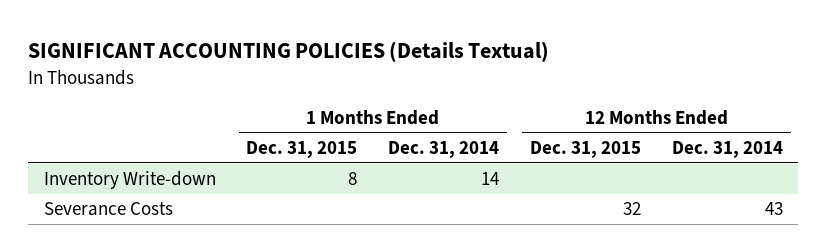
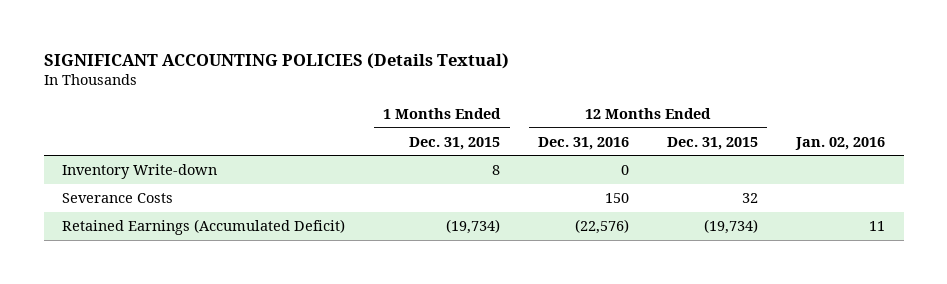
[388,140,500,158] Dec. 31, 2014 -> none
[671,140,783,158] Dec. 31, 2014 -> none
none -> [538,136,630,150] Dec. 31, 2016
none -> [794,136,885,150] Jan. 02, 2016
none -> [62,219,346,236] Retained Earnings (Accumulated Deficit)

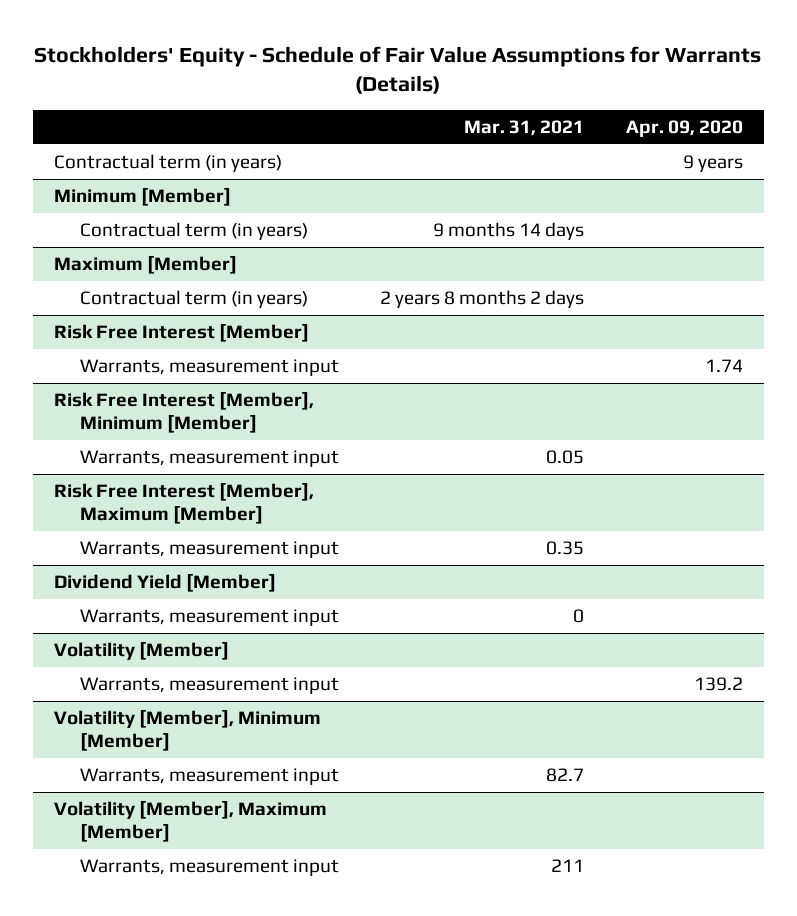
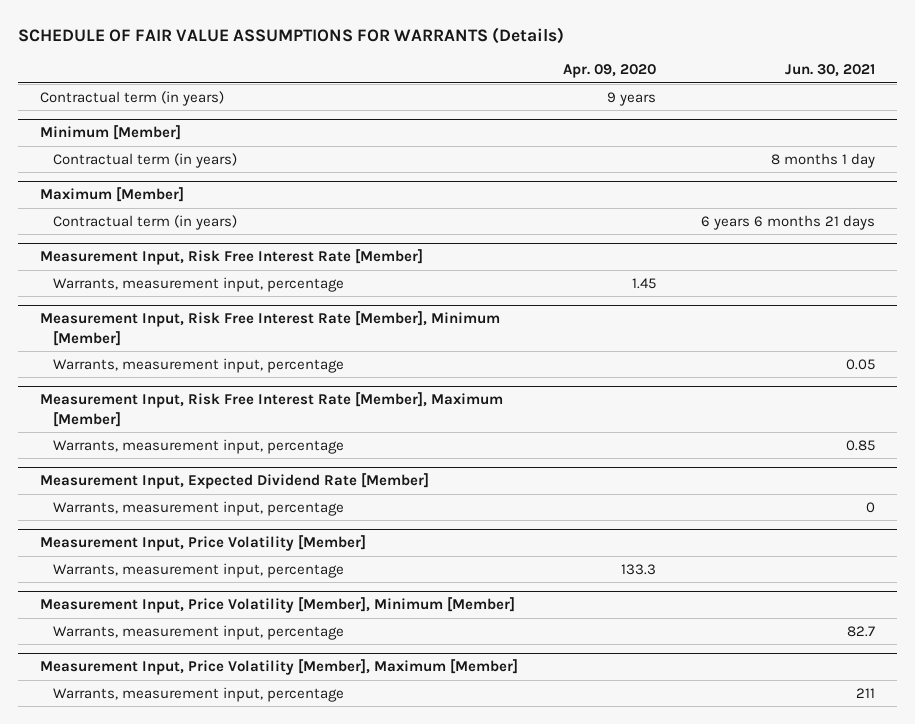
[34,45,762,95] Stockholders' Equity - Schedule of Fair Value Assumptions for Warrants (Details) -> [17,27,564,45] SCHEDULE OF FAIR VALUE ASSUMPTIONS FOR WARRANTS (Details)
[464,119,585,136] Mar. 31, 2021 -> none
none -> [784,64,875,78] Jun. 30, 2021
[53,323,309,342] Risk Free Interest [Member] -> [40,249,424,266] Measurement Input, Risk Free Interest Rate [Member]
[79,358,339,376] Warrants, measurement input -> [52,276,344,292] Warrants, measurement input, percentage
[705,358,744,372] 1.74 -> [631,277,656,289] 1.45
[53,391,314,434] Risk Free Interest [Member], Minimum [Member] -> [40,311,501,346] Measurement Input, Risk Free Interest Rate [Member], Minimum [Member]
[79,449,339,467] Warrants, measurement input -> [52,357,344,373] Warrants, measurement input, percentage
[53,482,314,525] Risk Free Interest [Member], Maximum [Member] -> [40,392,504,427] Measurement Input, Risk Free Interest Rate [Member], Maximum [Member]
[79,540,339,558] Warrants, measurement input -> [52,438,344,454] Warrants, measurement input, percentage
[53,573,276,592] Dividend Yield [Member] -> [40,473,430,490] Measurement Input, Expected Dividend Rate [Member]
[79,608,339,626] Warrants, measurement input -> [52,500,344,516] Warrants, measurement input, percentage
[53,641,229,660] Volatility [Member] -> [40,535,367,552] Measurement Input, Price Volatility [Member]
[79,676,339,694] Warrants, measurement input -> [52,562,344,578] Warrants, measurement input, percentage
[694,676,744,691] 139.2 -> [620,563,656,575] 133.3
[53,709,321,752] Volatility [Member], Minimum [Member] -> [40,597,516,614] Measurement Input, Price Volatility [Member], Minimum [Member]
[79,767,339,785] Warrants, measurement input -> [52,624,344,640] Warrants, measurement input, percentage
[53,800,327,843] Volatility [Member], Maximum [Member] -> [40,659,519,676] Measurement Input, Price Volatility [Member], Maximum [Member]
[79,858,339,876] Warrants, measurement input -> [52,686,344,702] Warrants, measurement input, percentage

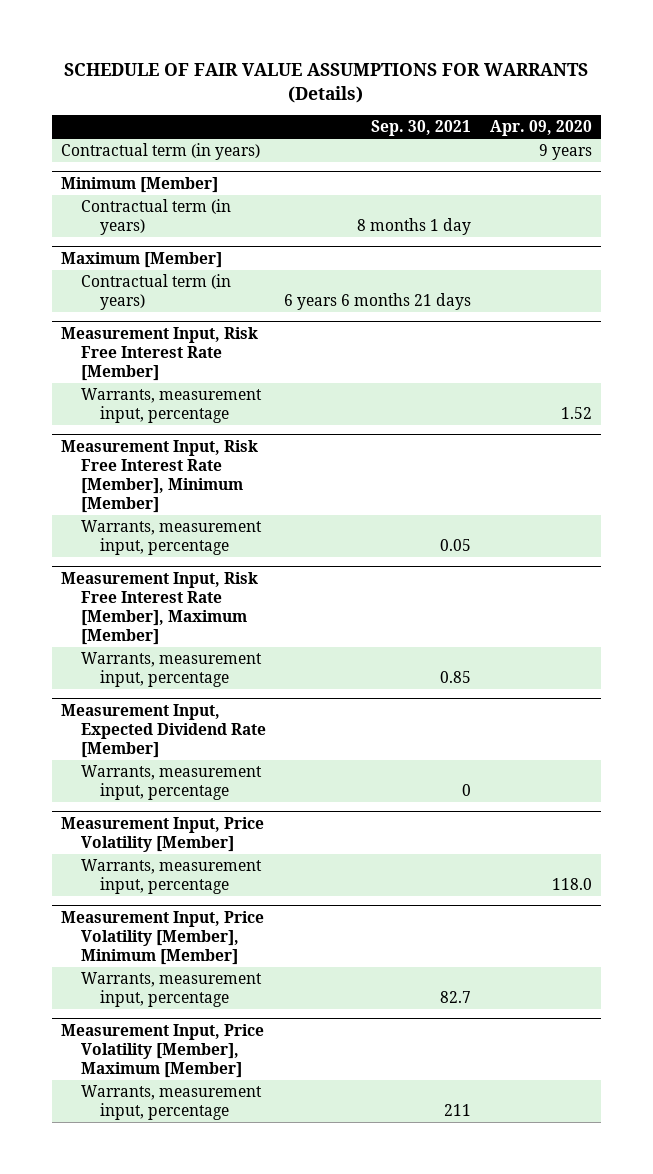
[784,64,875,78] Jun. 30, 2021 -> none
none -> [371,119,472,136] Sep. 30, 2021
[631,277,656,289] 1.45 -> [560,407,592,420] 1.52
[620,563,656,575] 133.3 -> [551,878,592,891] 118.0

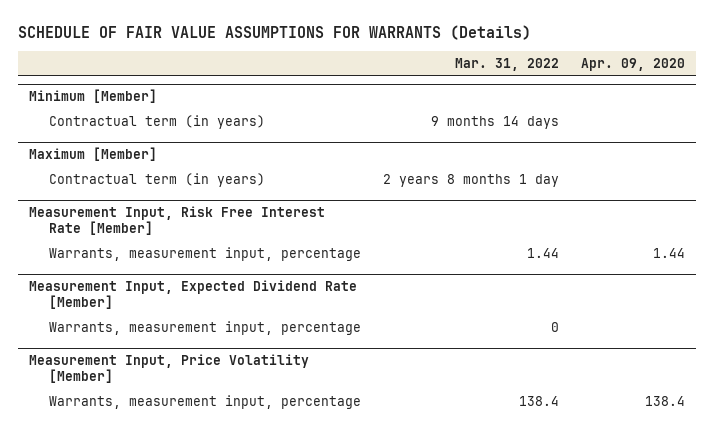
[371,119,472,136] Sep. 30, 2021 -> none
none -> [454,57,559,71] Mar. 31, 2022
[61,143,261,161] Contractual term (in years) -> none
[61,439,259,514] Measurement Input, Risk Free Interest Rate [Member], Minimum [Member] -> none
[80,520,262,556] Warrants, measurement input, percentage -> none
[61,571,259,646] Measurement Input, Risk Free Interest Rate [Member], Maximum [Member] -> none
[80,652,262,688] Warrants, measurement input, percentage -> none
[560,407,592,420] 1.52 -> [652,247,685,258] 1.44
[61,910,265,966] Measurement Input, Price Volatility [Member], Minimum [Member] -> none
[80,972,262,1008] Warrants, measurement input, percentage -> none
[61,1023,265,1079] Measurement Input, Price Volatility [Member], Maximum [Member] -> none
[80,1085,262,1121] Warrants, measurement input, percentage -> none
[551,878,592,891] 118.0 -> [644,395,685,406] 138.4

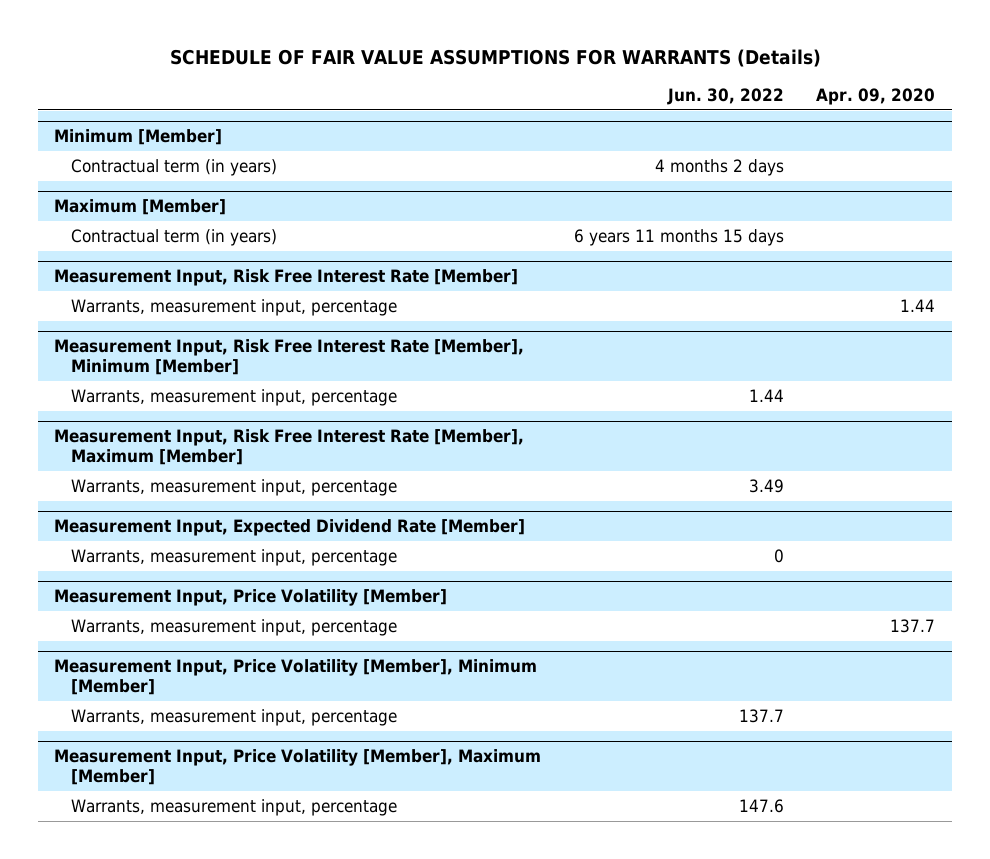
[454,57,559,71] Mar. 31, 2022 -> none
none -> [666,88,784,106] Jun. 30, 2022
none -> [54,338,525,376] Measurement Input, Risk Free Interest Rate [Member], Minimum [Member]
none -> [71,388,398,406] Warrants, measurement input, percentage
none -> [54,428,525,466] Measurement Input, Risk Free Interest Rate [Member], Maximum [Member]
none -> [71,478,398,496] Warrants, measurement input, percentage
[644,395,685,406] 138.4 -> [890,618,936,633] 137.7
none -> [54,658,538,696] Measurement Input, Price Volatility [Member], Minimum [Member]
none -> [71,708,398,726] Warrants, measurement input, percentage
none -> [54,748,542,786] Measurement Input, Price Volatility [Member], Maximum [Member]
none -> [71,798,398,816] Warrants, measurement input, percentage

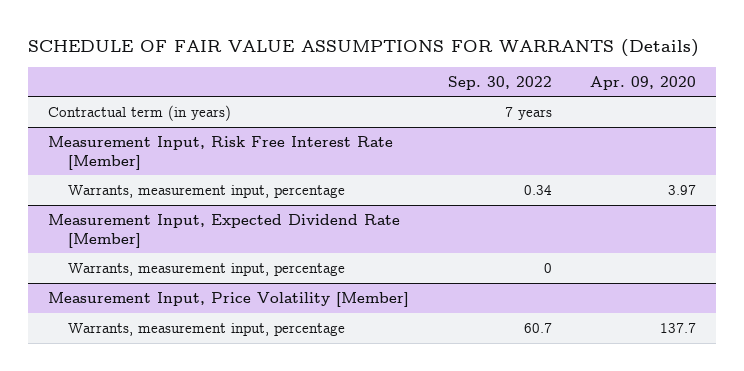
[666,88,784,106] Jun. 30, 2022 -> none
none -> [447,75,552,90] Sep. 30, 2022
[54,128,223,145] Minimum [Member] -> none
[71,158,278,176] Contractual term (in years) -> none
[54,198,227,215] Maximum [Member] -> none
[71,228,278,246] Contractual term (in years) -> none
none -> [47,105,231,122] Contractual term (in years)
[54,338,525,376] Measurement Input, Risk Free Interest Rate [Member], Minimum [Member] -> none
[71,388,398,406] Warrants, measurement input, percentage -> none
[54,428,525,466] Measurement Input, Risk Free Interest Rate [Member], Maximum [Member] -> none
[71,478,398,496] Warrants, measurement input, percentage -> none
[900,298,936,312] 1.44 -> [668,185,697,196] 3.97
[54,658,538,696] Measurement Input, Price Volatility [Member], Minimum [Member] -> none
[71,708,398,726] Warrants, measurement input, percentage -> none
[54,748,542,786] Measurement Input, Price Volatility [Member], Maximum [Member] -> none
[71,798,398,816] Warrants, measurement input, percentage -> none

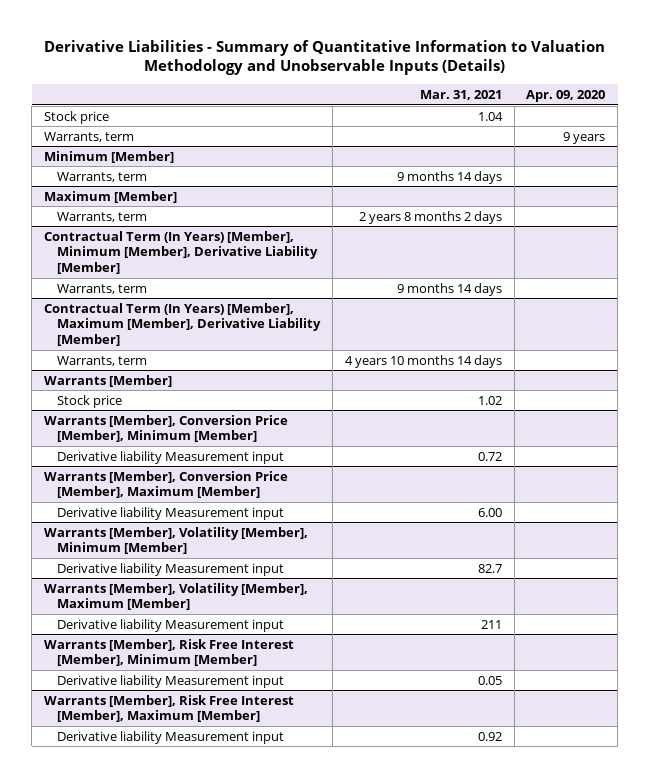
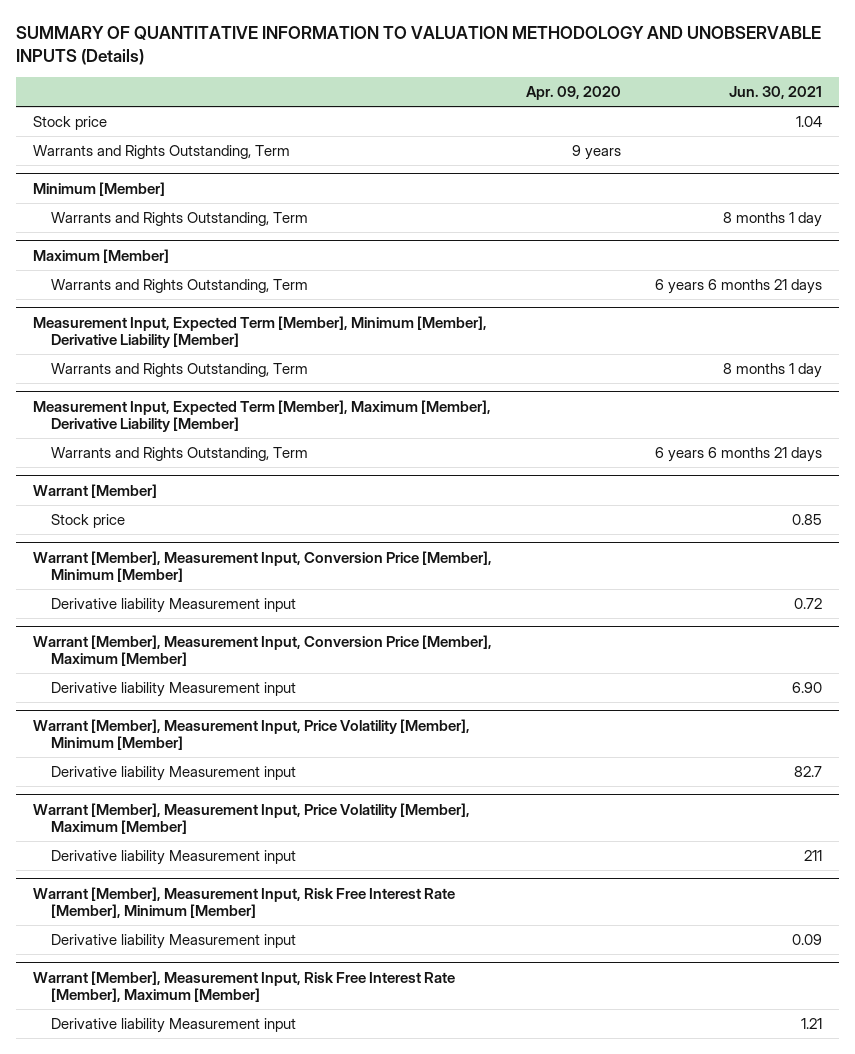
[43,39,605,76] Derivative Liabilities - Summary of Quantitative Information to Valuation Methodology and Unobservable Inputs (Details) -> [16,26,822,66] SUMMARY OF QUANTITATIVE INFORMATION TO VALUATION METHODOLOGY AND UNOBSERVABLE INPUTS (Details)
[419,89,502,100] Mar. 31, 2021 -> none
none -> [729,85,823,99] Jun. 30, 2021
[44,131,135,142] Warrants, term -> [33,144,291,159] Warrants and Rights Outstanding, Term
[57,171,148,182] Warrants, term -> [51,211,309,226] Warrants and Rights Outstanding, Term
[44,230,319,274] Contractual Term (In Years) [Member], Minimum [Member], Derivative Liability [Member] -> none
[57,283,148,294] Warrants, term -> none
[44,302,322,346] Contractual Term (In Years) [Member], Maximum [Member], Derivative Liability [Member] -> none
[57,355,148,366] Warrants, term -> none
[57,211,148,222] Warrants, term -> [51,278,309,293] Warrants and Rights Outstanding, Term
none -> [33,315,488,349] Measurement Input, Expected Term [Member], Minimum [Member], Derivative Liability [Member]
none -> [51,362,309,377] Warrants and Rights Outstanding, Term
none -> [33,399,492,433] Measurement Input, Expected Term [Member], Maximum [Member], Derivative Liability [Member]
none -> [51,446,309,461] Warrants and Rights Outstanding, Term
[44,374,173,387] Warrants [Member] -> [33,483,158,498] Warrant [Member]
[44,414,289,443] Warrants [Member], Conversion Price [Member], Minimum [Member] -> [33,550,493,583] Warrant [Member], Measurement Input, Conversion Price [Member], Minimum [Member]
[44,470,289,499] Warrants [Member], Conversion Price [Member], Maximum [Member] -> [33,634,493,667] Warrant [Member], Measurement Input, Conversion Price [Member], Maximum [Member]
[44,526,309,555] Warrants [Member], Volatility [Member], Minimum [Member] -> [33,718,471,751] Warrant [Member], Measurement Input, Price Volatility [Member], Minimum [Member]
[44,582,309,611] Warrants [Member], Volatility [Member], Maximum [Member] -> [33,802,471,835] Warrant [Member], Measurement Input, Price Volatility [Member], Maximum [Member]
[44,638,295,667] Warrants [Member], Risk Free Interest [Member], Minimum [Member] -> [33,886,456,919] Warrant [Member], Measurement Input, Risk Free Interest Rate [Member], Minimum [Member]
[44,694,295,723] Warrants [Member], Risk Free Interest [Member], Maximum [Member] -> [33,970,456,1003] Warrant [Member], Measurement Input, Risk Free Interest Rate [Member], Maximum [Member]

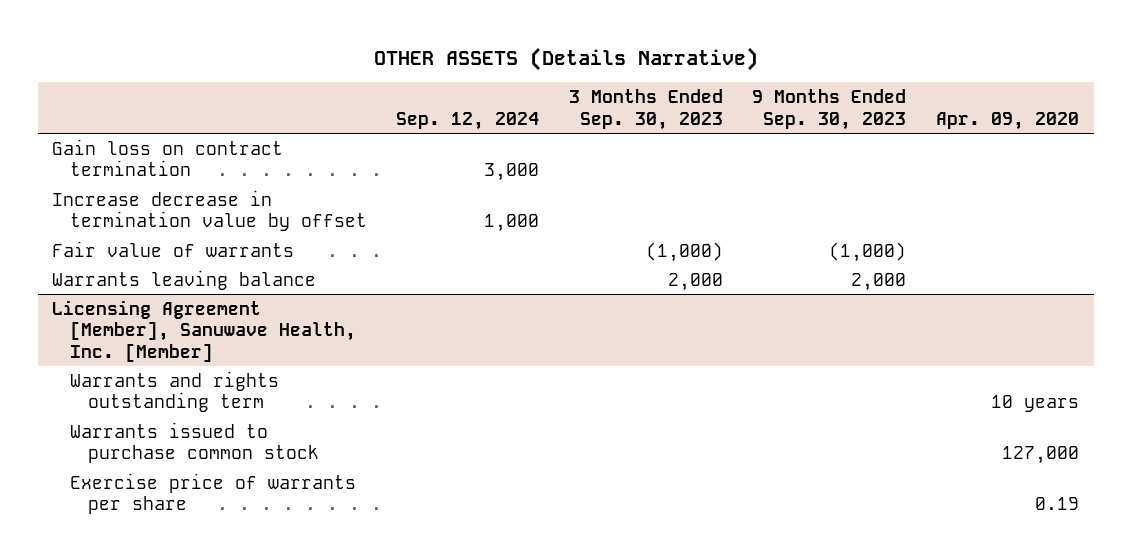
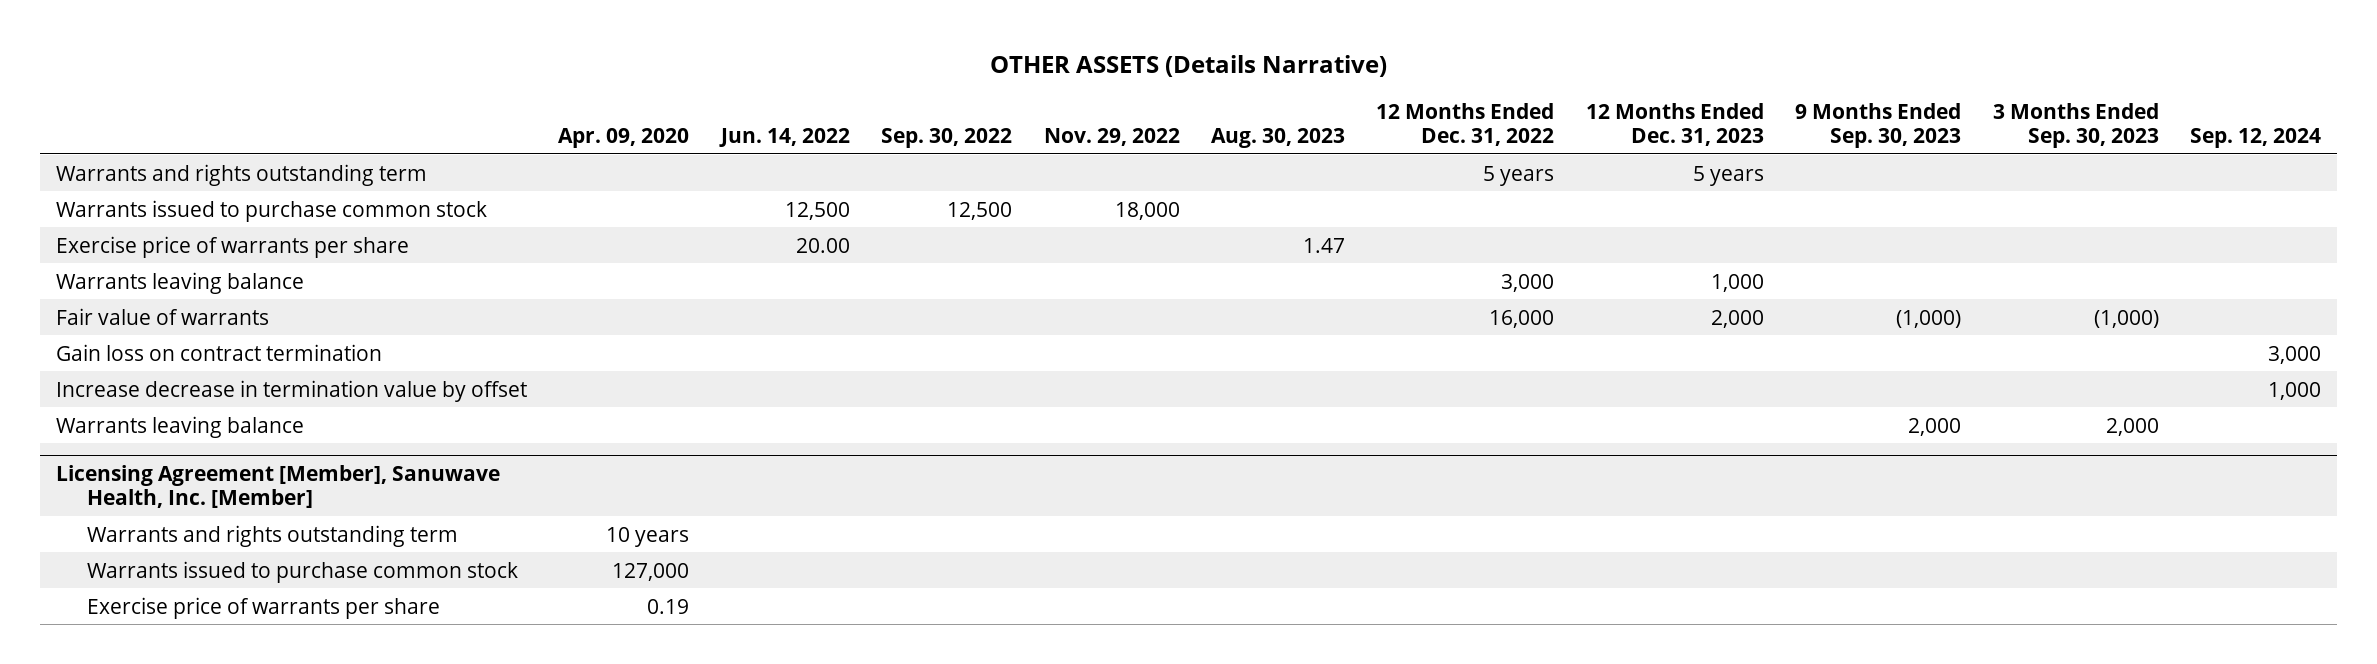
none -> [718,128,850,148] Jun. 14, 2022
none -> [881,128,1013,149] Sep. 30, 2022
none -> [1043,128,1180,147] Nov. 29, 2022
none -> [1210,128,1345,149] Aug. 30, 2023
none -> [1376,102,1555,147] 12 Months Ended Dec. 31, 2022
none -> [1585,102,1764,147] 12 Months Ended Dec. 31, 2023
none -> [56,163,428,186] Warrants and rights outstanding term
none -> [56,199,488,222] Warrants issued to purchase common stock
none -> [56,235,410,258] Exercise price of warrants per share
none -> [56,271,305,294] Warrants leaving balance
[52,240,295,257] Fair value of warrants -> [56,307,270,325] Fair value of warrants

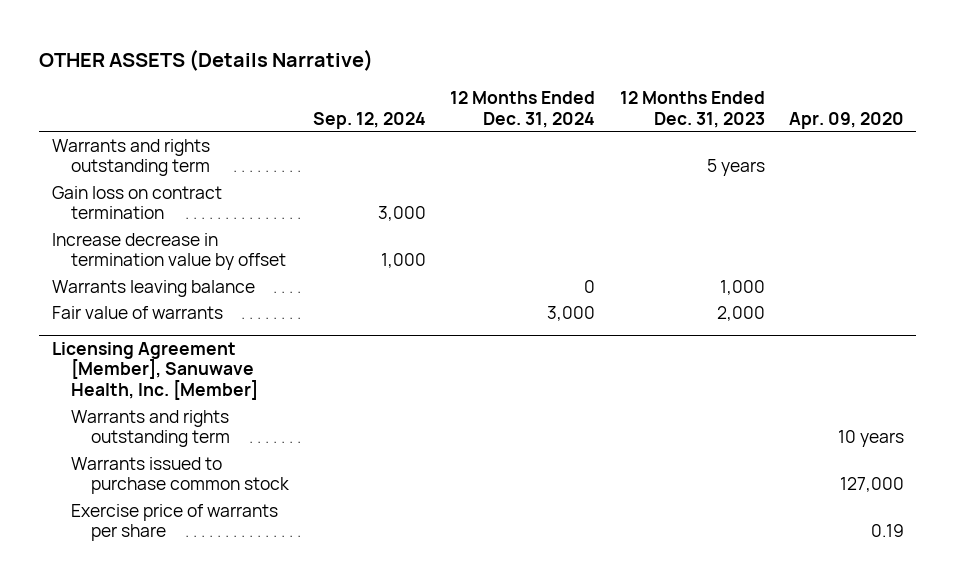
[718,128,850,148] Jun. 14, 2022 -> none
[881,128,1013,149] Sep. 30, 2022 -> none
[1043,128,1180,147] Nov. 29, 2022 -> none
[1210,128,1345,149] Aug. 30, 2023 -> none
[1376,102,1555,147] 12 Months Ended Dec. 31, 2022 -> none
[1795,102,1962,149] 9 Months Ended Sep. 30, 2023 -> none
[1992,102,2159,149] 3 Months Ended Sep. 30, 2023 -> none
none -> [450,90,596,128] 12 Months Ended Dec. 31, 2024
[56,199,488,222] Warrants issued to purchase common stock -> none
[56,235,410,258] Exercise price of warrants per share -> none
[56,415,305,438] Warrants leaving balance -> none
[56,271,305,294] Warrants leaving balance -> [51,279,255,297] Warrants leaving balance
[56,307,270,325] Fair value of warrants -> [51,305,223,319] Fair value of warrants

